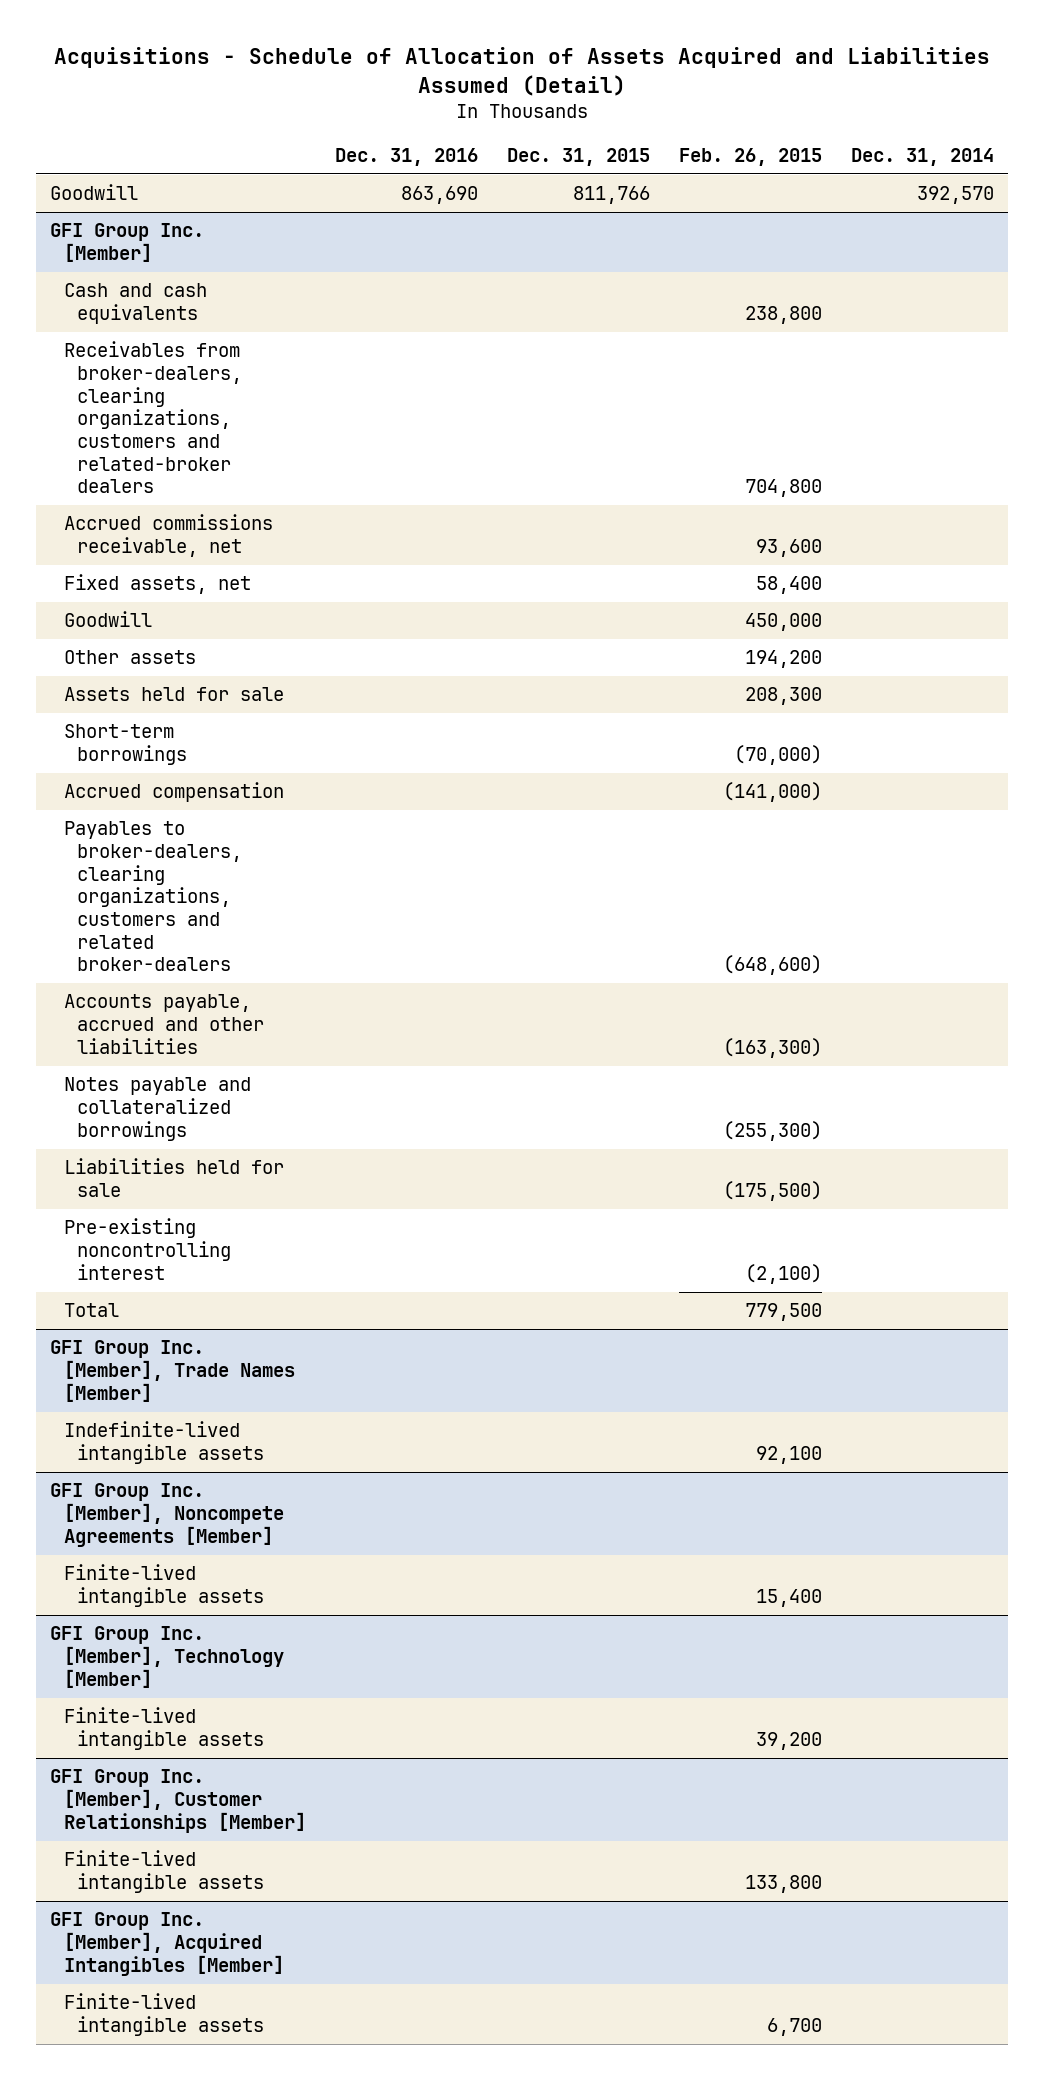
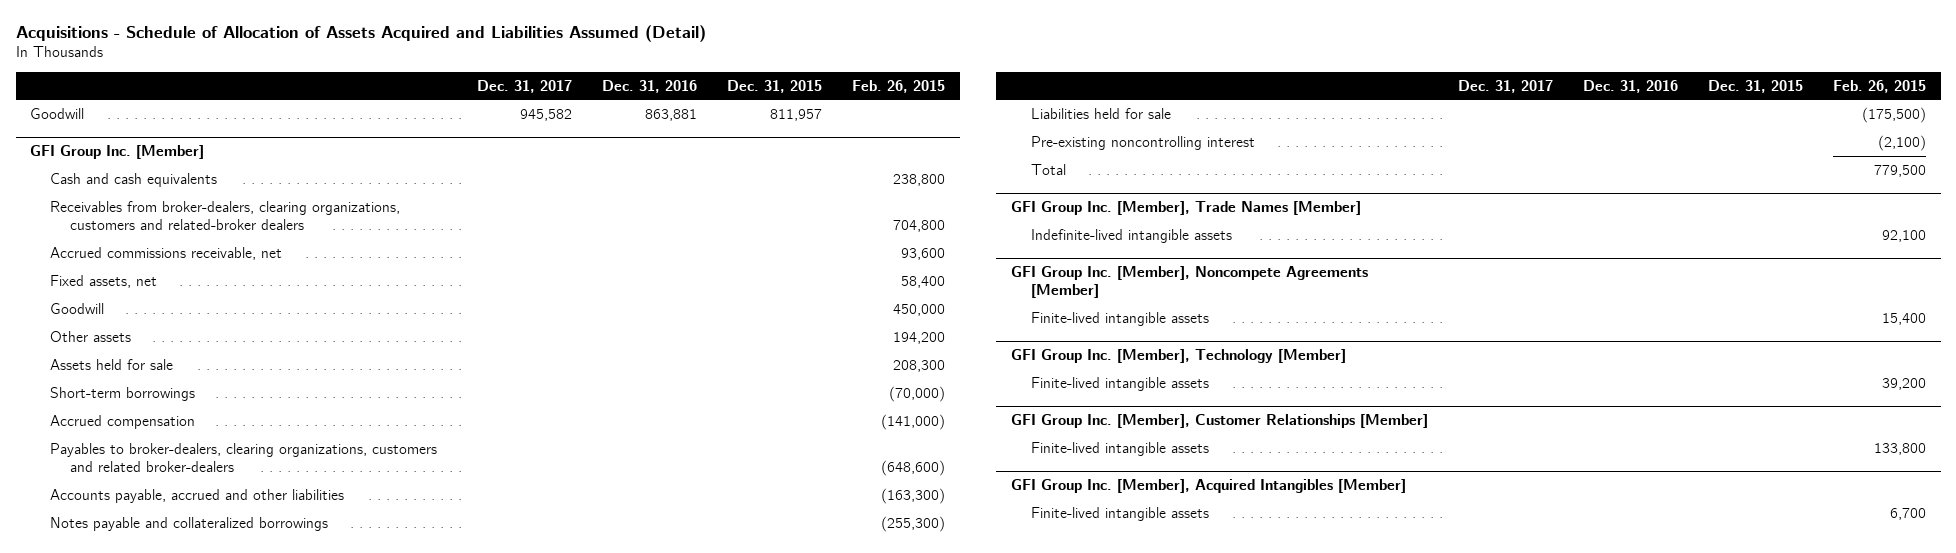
[850,147,994,166] Dec. 31, 2014 -> none
none -> [477,79,573,93] Dec. 31, 2017
[400,186,478,205] 863,690 -> [645,108,698,121] 863,881
[572,186,650,205] 811,766 -> [770,108,823,121] 811,957

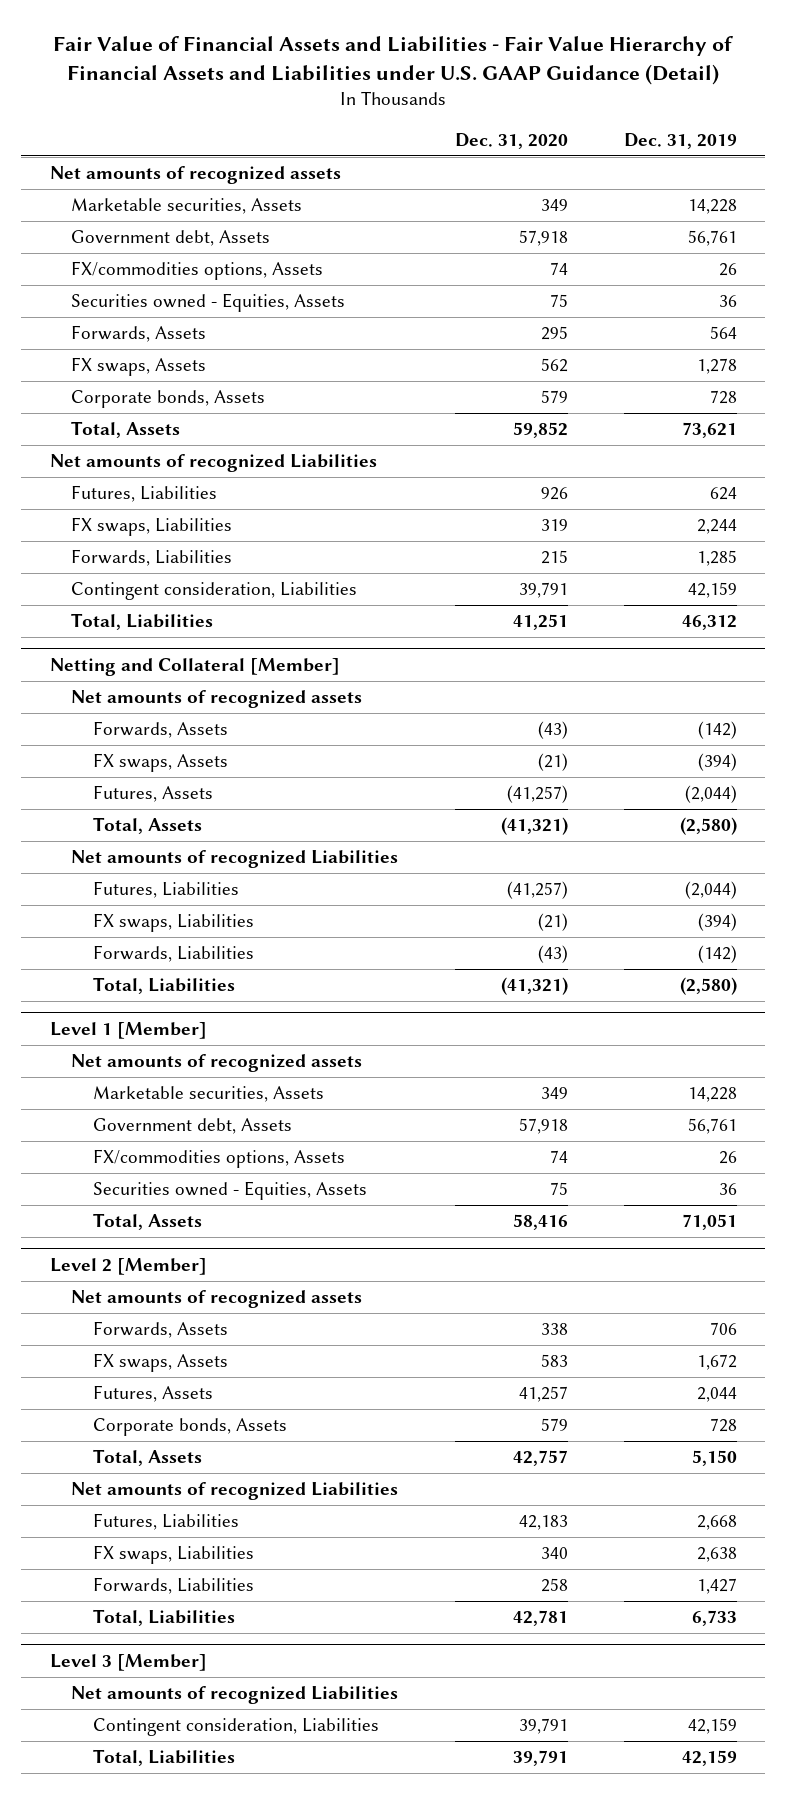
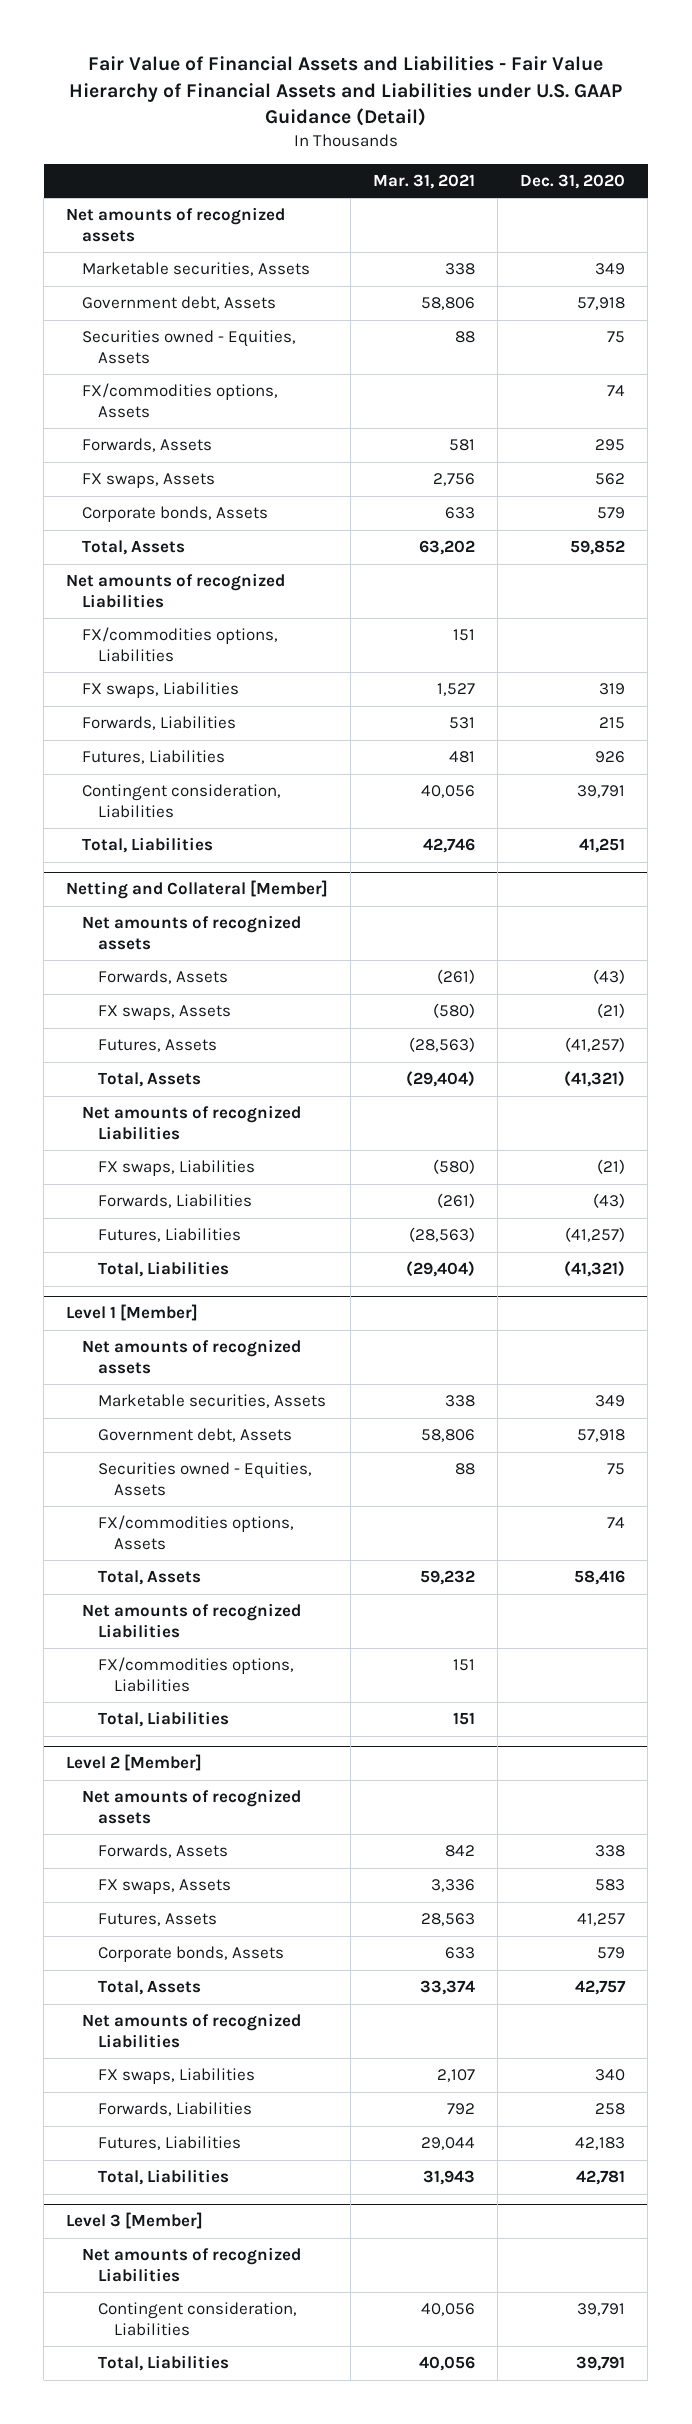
[623,132,737,149] Dec. 31, 2019 -> none
none -> [373,173,476,189] Mar. 31, 2021
[71,260,324,280] FX/commodities options, Assets -> [82,383,279,418] FX/commodities options, Assets
none -> [82,627,279,662] FX/commodities options, Liabilities
[71,484,218,502] Futures, Liabilities -> [82,750,226,765] Futures, Liabilities
[93,880,240,898] Futures, Liabilities -> [98,1228,242,1243] Futures, Liabilities
[93,1148,346,1168] FX/commodities options, Assets -> [98,1515,295,1550] FX/commodities options, Assets
none -> [82,1603,302,1638] Net amounts of recognized Liabilities
none -> [98,1657,295,1692] FX/commodities options, Liabilities
none -> [98,1711,230,1728] Total, Liabilities
[93,1512,240,1530] Futures, Liabilities -> [98,2136,242,2151] Futures, Liabilities

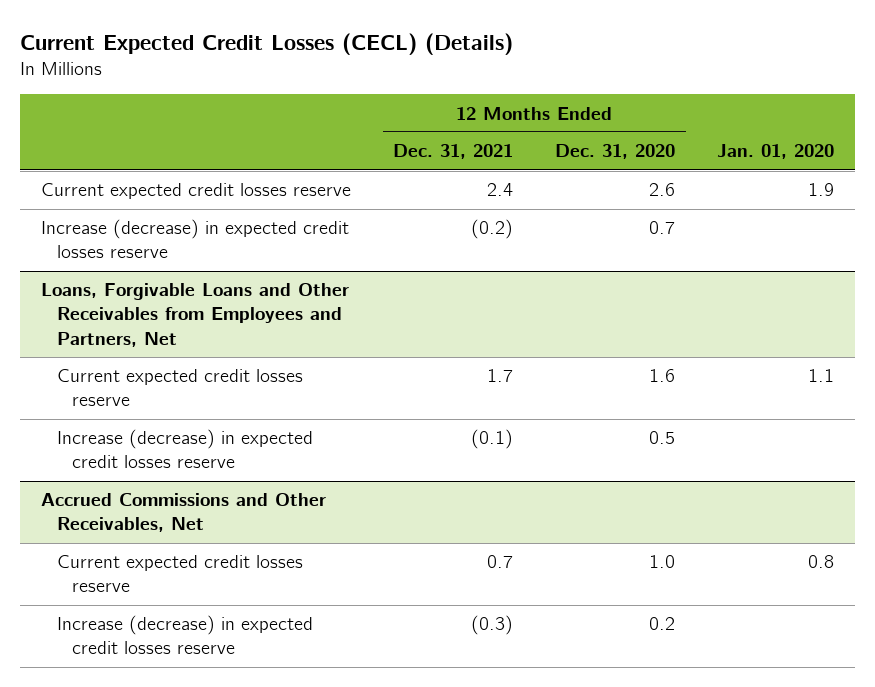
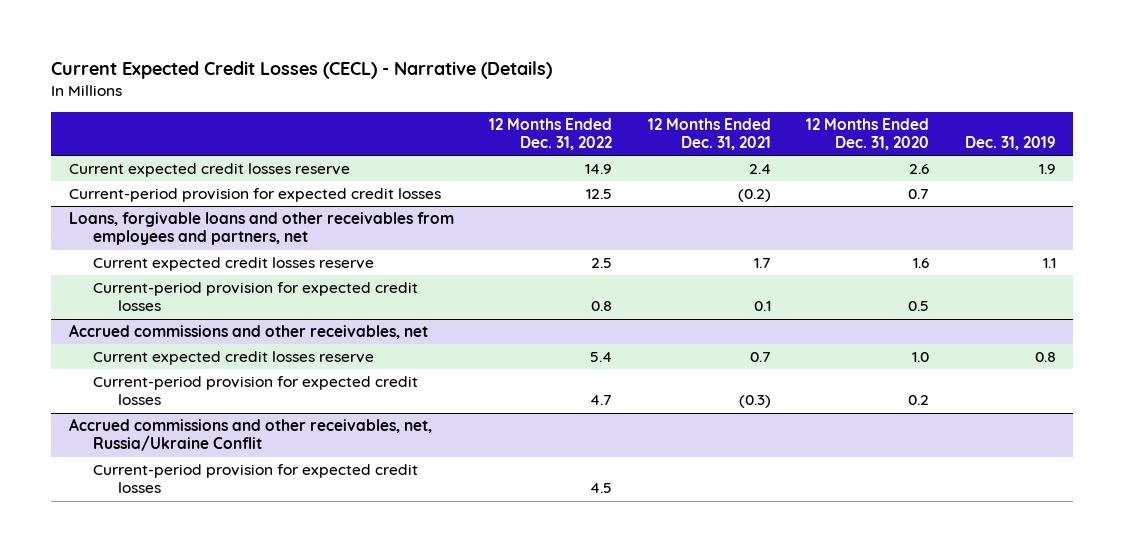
[19,32,513,55] Current Expected Credit Losses (CECL) (Details) -> [50,61,552,80] Current Expected Credit Losses (CECL) - Narrative (Details)
[717,144,835,160] Jan. 01, 2020 -> none
none -> [489,118,613,151] 12 Months Ended Dec. 31, 2022
none -> [964,136,1056,151] Dec. 31, 2019
[40,219,349,259] Increase (decrease) in expected credit losses reserve -> [68,188,441,203] Current-period provision for expected credit losses
[40,283,349,347] Loans, Forgivable Loans and Other Receivables from Employees and Partners, Net -> [68,212,454,246] Loans, forgivable loans and other receivables from employees and partners, net
[56,429,313,469] Increase (decrease) in expected credit losses reserve -> [93,282,419,312] Current-period provision for expected credit losses
[471,429,514,450] (0.1) -> [753,301,771,312] 0.1
[40,493,326,533] Accrued Commissions and Other Receivables, Net -> [68,324,428,340] Accrued commissions and other receivables, net
[56,615,313,655] Increase (decrease) in expected credit losses reserve -> [93,376,419,406] Current-period provision for expected credit losses
none -> [68,418,432,452] Accrued commissions and other receivables, net, Russia/Ukraine Conflit
none -> [93,464,419,494] Current-period provision for expected credit losses

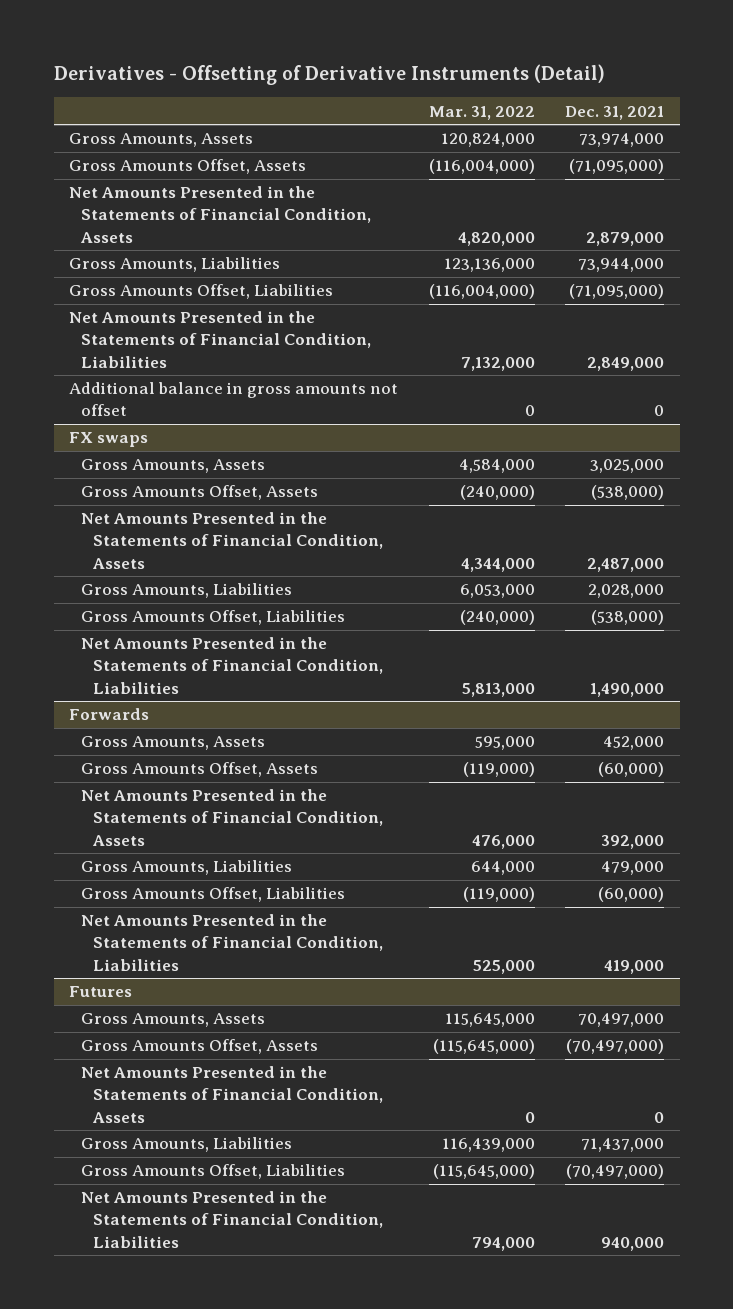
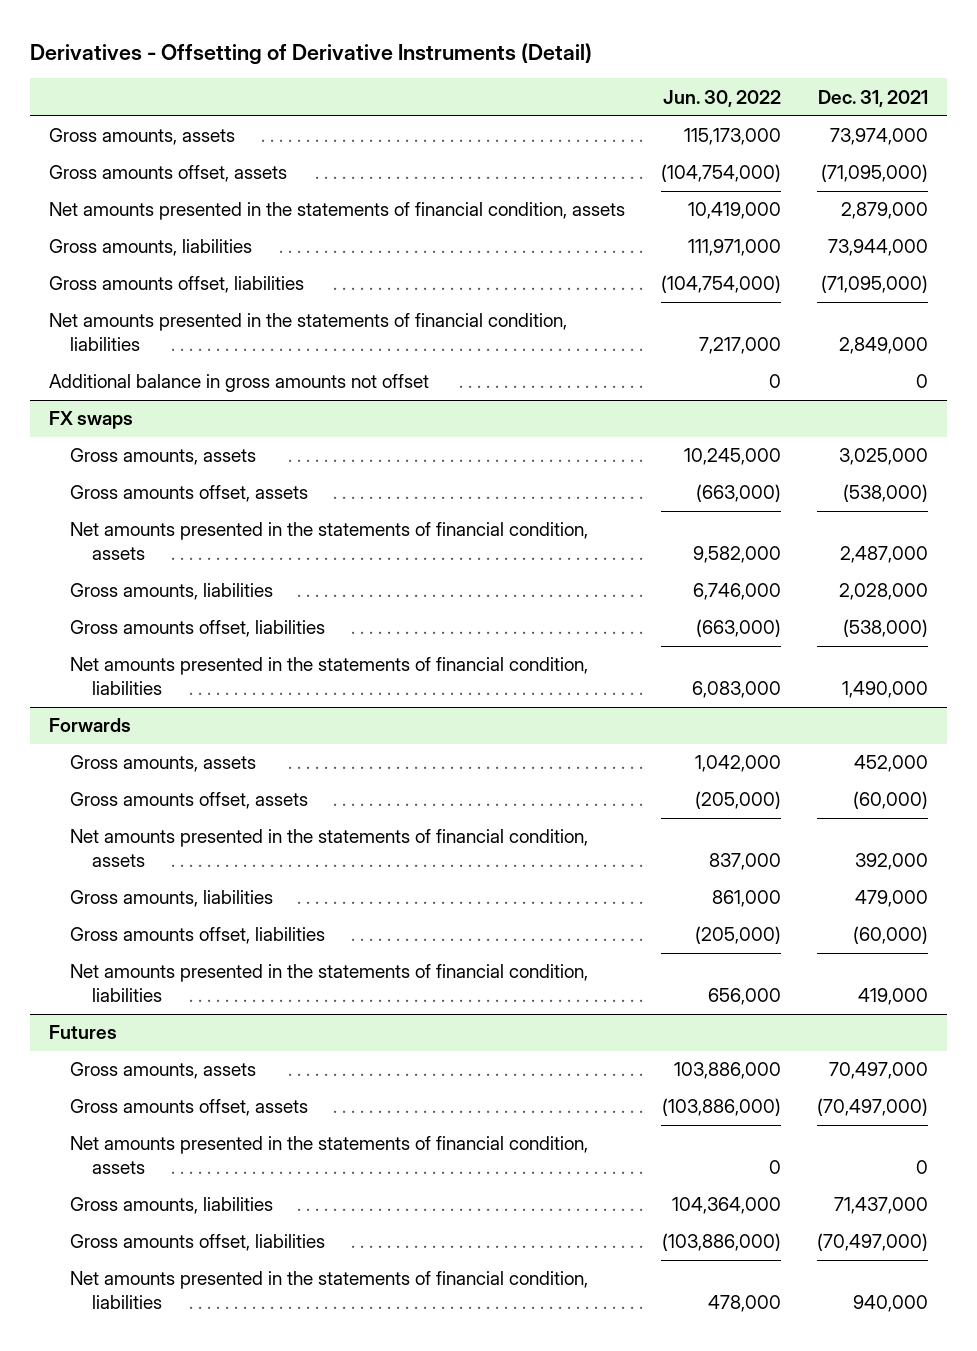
[428,105,535,120] Mar. 31, 2022 -> none
none -> [663,89,782,107] Jun. 30, 2022
[69,133,254,148] Gross Amounts, Assets -> [48,128,235,146] Gross amounts, assets
[69,159,307,175] Gross Amounts Offset, Assets -> [48,165,287,183] Gross amounts offset, assets
[69,186,372,243] Net Amounts Presented in the Statements of Financial Condition, Assets -> [48,202,625,221] Net amounts presented in the statements of financial condition, assets
[69,257,281,273] Gross Amounts, Liabilities -> [48,239,252,257] Gross amounts, liabilities
[69,284,334,300] Gross Amounts Offset, Liabilities -> [48,276,304,294] Gross amounts offset, liabilities
[69,311,372,368] Net Amounts Presented in the Statements of Financial Condition, Liabilities -> [48,313,567,352] Net amounts presented in the statements of financial condition, liabilities
[81,459,266,474] Gross Amounts, Assets -> [70,448,257,466] Gross amounts, assets
[81,485,319,501] Gross Amounts Offset, Assets -> [70,485,309,503] Gross amounts offset, assets
[81,512,383,569] Net Amounts Presented in the Statements of Financial Condition, Assets -> [70,522,589,561] Net amounts presented in the statements of financial condition, assets
[81,583,293,599] Gross Amounts, Liabilities -> [70,583,274,601] Gross amounts, liabilities
[81,610,346,626] Gross Amounts Offset, Liabilities -> [70,620,326,638] Gross amounts offset, liabilities
[81,637,383,694] Net Amounts Presented in the Statements of Financial Condition, Liabilities -> [70,657,589,696] Net amounts presented in the statements of financial condition, liabilities
[81,736,266,751] Gross Amounts, Assets -> [70,755,257,773] Gross amounts, assets
[81,762,319,778] Gross Amounts Offset, Assets -> [70,792,309,810] Gross amounts offset, assets
[81,789,383,846] Net Amounts Presented in the Statements of Financial Condition, Assets -> [70,829,589,868] Net amounts presented in the statements of financial condition, assets
[81,860,293,876] Gross Amounts, Liabilities -> [70,890,274,908] Gross amounts, liabilities
[81,887,346,903] Gross Amounts Offset, Liabilities -> [70,927,326,945] Gross amounts offset, liabilities
[81,914,383,971] Net Amounts Presented in the Statements of Financial Condition, Liabilities -> [70,964,589,1003] Net amounts presented in the statements of financial condition, liabilities
[81,1013,266,1028] Gross Amounts, Assets -> [70,1062,257,1080] Gross amounts, assets
[81,1039,319,1055] Gross Amounts Offset, Assets -> [70,1099,309,1117] Gross amounts offset, assets
[81,1066,383,1123] Net Amounts Presented in the Statements of Financial Condition, Assets -> [70,1136,589,1175] Net amounts presented in the statements of financial condition, assets
[81,1137,293,1153] Gross Amounts, Liabilities -> [70,1197,274,1215] Gross amounts, liabilities
[81,1164,346,1180] Gross Amounts Offset, Liabilities -> [70,1234,326,1252] Gross amounts offset, liabilities
[81,1191,383,1248] Net Amounts Presented in the Statements of Financial Condition, Liabilities -> [70,1271,589,1310] Net amounts presented in the statements of financial condition, liabilities

